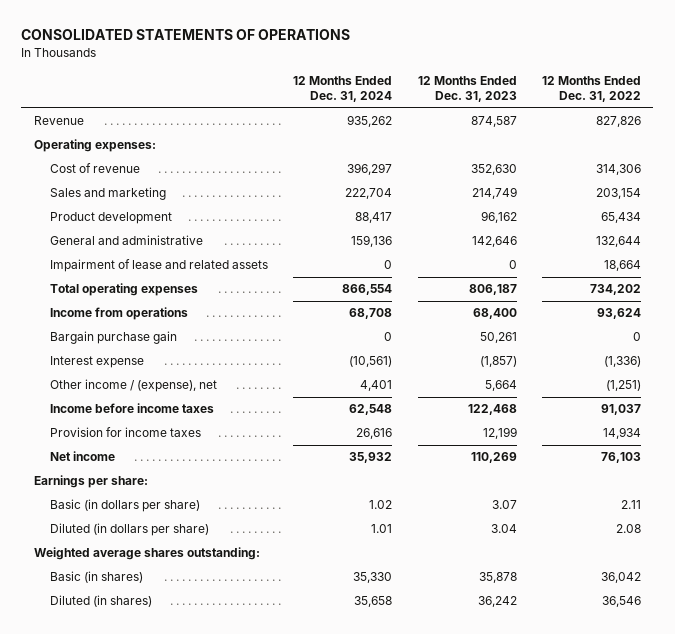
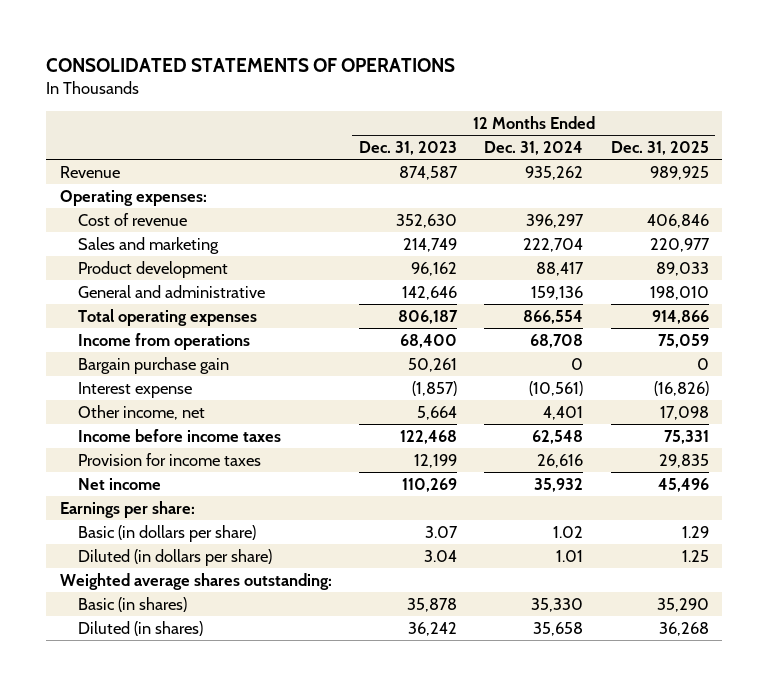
[541,76,641,103] 12 Months Ended Dec. 31, 2022 -> none
none -> [610,141,709,156] Dec. 31, 2025
[49,259,268,273] Impairment of lease and related assets -> none
[49,379,217,393] Other income / (expense), net -> [78,404,206,420] Other income, net

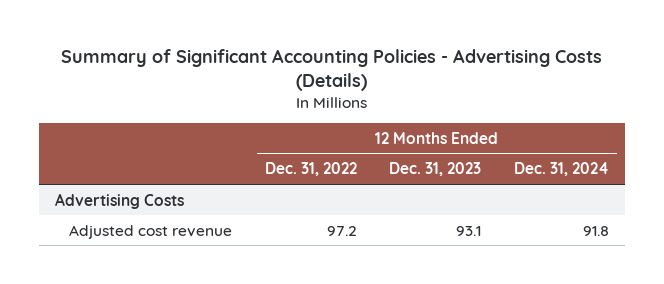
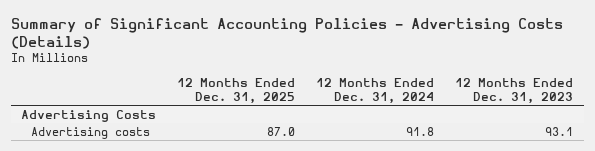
[264,162,357,177] Dec. 31, 2022 -> none
none -> [177,78,296,105] 12 Months Ended Dec. 31, 2025
[69,224,233,239] Adjusted cost revenue -> [31,126,151,139] Advertising costs

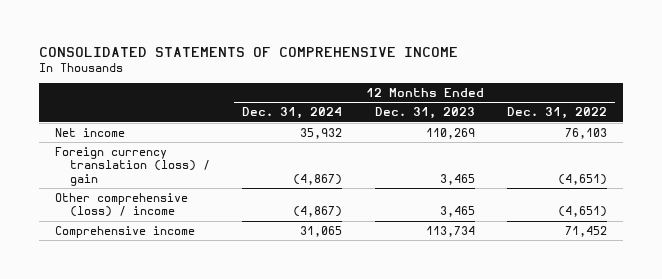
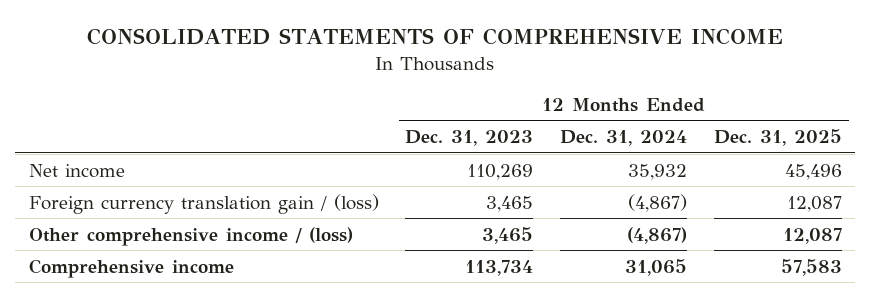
[506,107,607,120] Dec. 31, 2022 -> none
none -> [713,129,842,147] Dec. 31, 2025
[55,146,211,186] Foreign currency translation (loss) / gain -> [28,193,379,214] Foreign currency translation gain / (loss)
[55,192,189,218] Other comprehensive (loss) / income -> [28,226,353,246] Other comprehensive income / (loss)

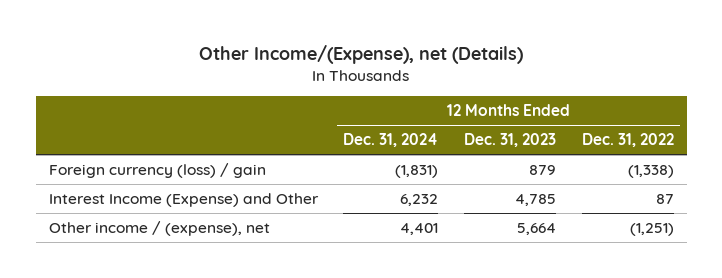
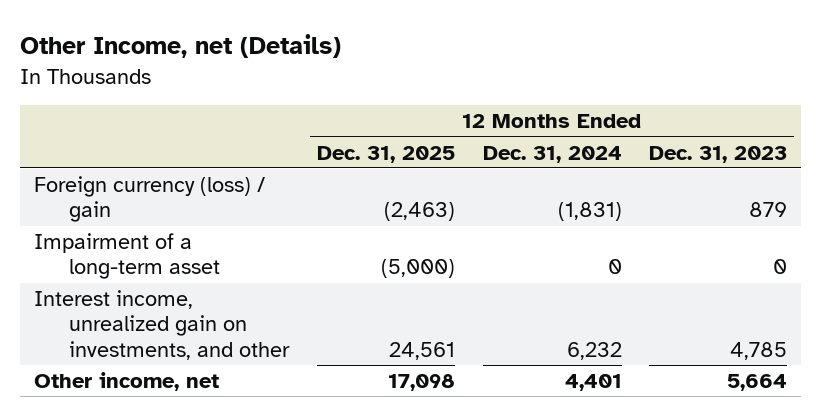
[199,44,524,64] Other Income/(Expense), net (Details) -> [20,34,342,59] Other Income, net (Details)
[581,133,674,148] Dec. 31, 2022 -> none
none -> [316,145,455,163] Dec. 31, 2025
none -> [34,233,221,280] Impairment of a long-term asset
[48,193,319,208] Interest Income (Expense) and Other -> [34,290,291,360] Interest income, unrealized gain on investments, and other
[48,221,270,237] Other income / (expense), net -> [34,372,220,392] Other income, net

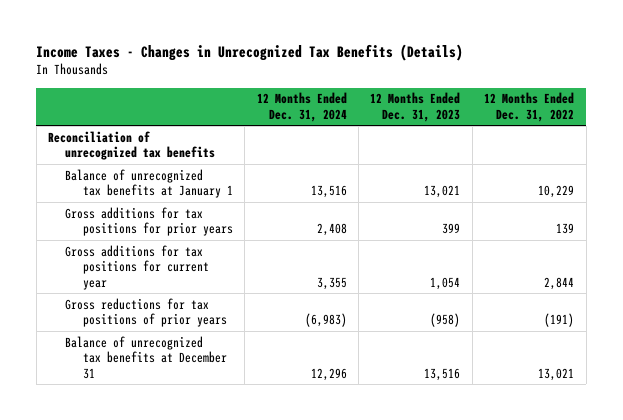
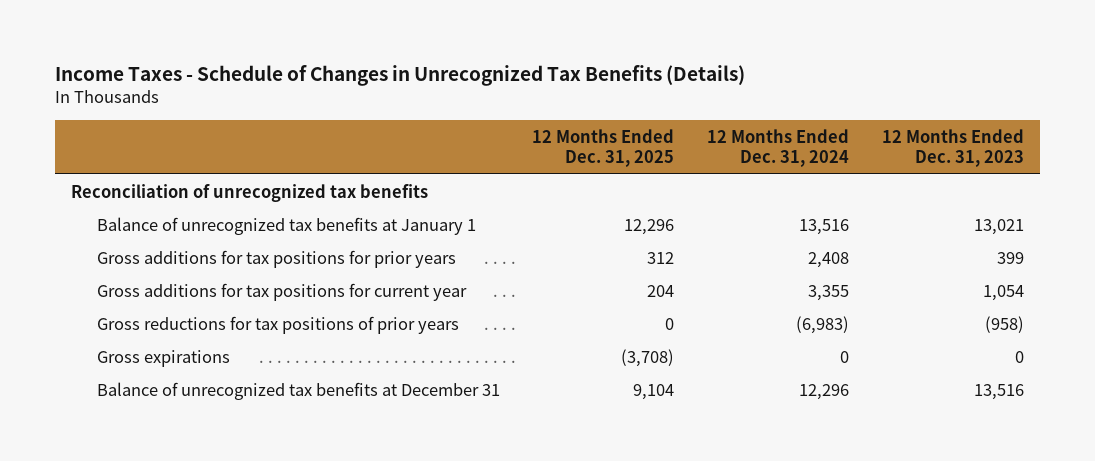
[36,43,464,61] Income Taxes - Changes in Unrecognized Tax Benefits (Details) -> [54,64,745,86] Income Taxes - Schedule of Changes in Unrecognized Tax Benefits (Details)
[484,92,575,122] 12 Months Ended Dec. 31, 2022 -> none
none -> [532,128,675,168] 12 Months Ended Dec. 31, 2025
none -> [96,349,230,367] Gross expirations

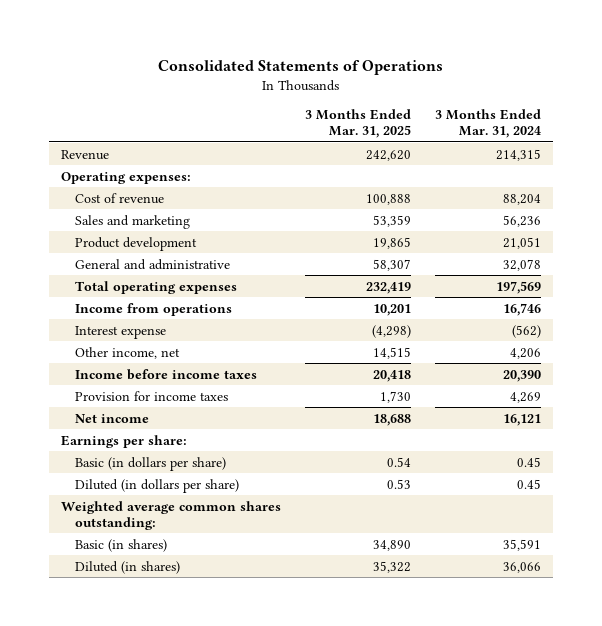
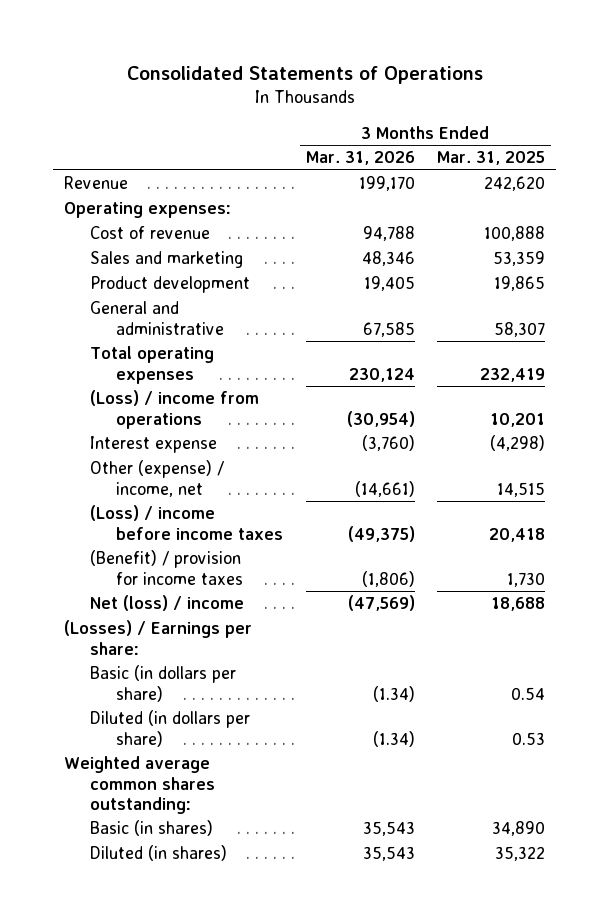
[434,109,541,139] 3 Months Ended Mar. 31, 2024 -> none
none -> [305,151,415,166] Mar. 31, 2026
[75,302,233,316] Income from operations -> [90,390,260,429] (Loss) / income from operations
[75,346,181,359] Other income, net -> [90,460,225,497] Other (expense) / income, net
[75,368,258,380] Income before income taxes -> [90,505,284,540] (Loss) / income before income taxes
[75,390,229,401] Provision for income taxes -> [90,550,244,585] (Benefit) / provision for income taxes
[75,413,150,423] Net income -> [90,595,245,612] Net (loss) / income
[60,434,187,448] Earnings per share: -> [64,620,253,655] (Losses) / Earnings per share:

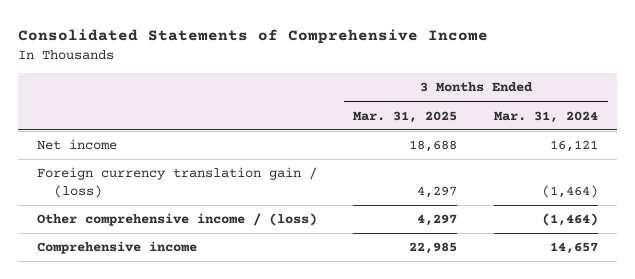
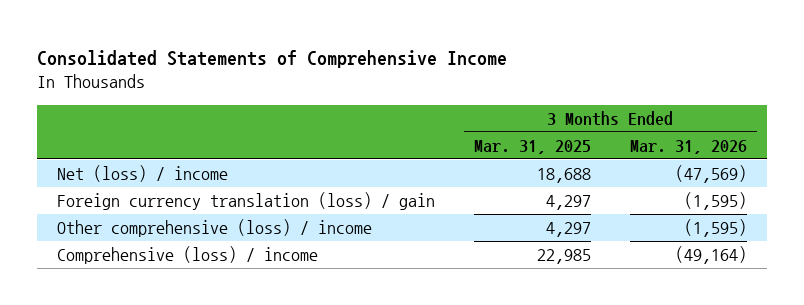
[494,110,599,123] Mar. 31, 2024 -> none
none -> [630,139,748,154] Mar. 31, 2026
[36,139,117,151] Net income -> [56,165,228,183] Net (loss) / income
[36,167,317,198] Foreign currency translation gain / (loss) -> [56,192,435,211] Foreign currency translation (loss) / gain
[36,213,317,227] Other comprehensive income / (loss) -> [56,219,372,238] Other comprehensive (loss) / income
[36,241,197,255] Comprehensive income -> [56,246,318,265] Comprehensive (loss) / income

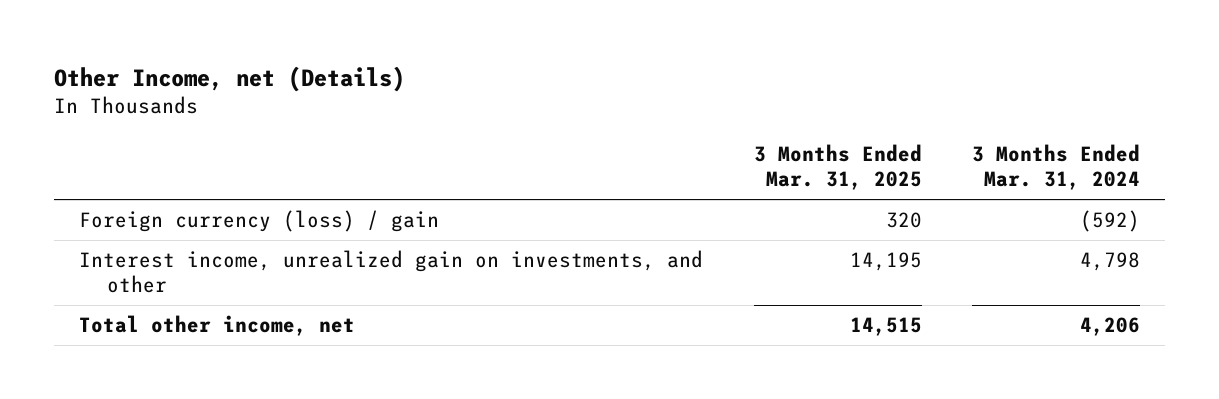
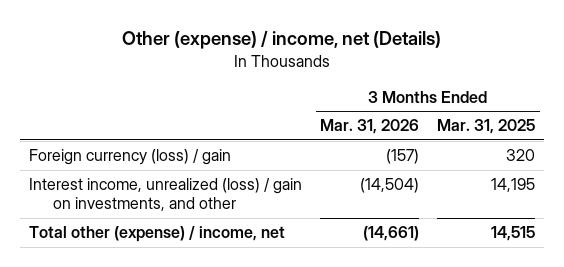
[54,65,406,92] Other Income, net (Details) -> [122,29,442,49] Other (expense) / income, net (Details)
[971,143,1140,191] 3 Months Ended Mar. 31, 2024 -> none
none -> [320,119,420,135] Mar. 31, 2026
[79,250,704,294] Interest income, unrealized gain on investments, and other -> [29,178,303,212] Interest income, unrealized (loss) / gain on investments, and other
[79,315,356,337] Total other income, net -> [29,226,286,243] Total other (expense) / income, net

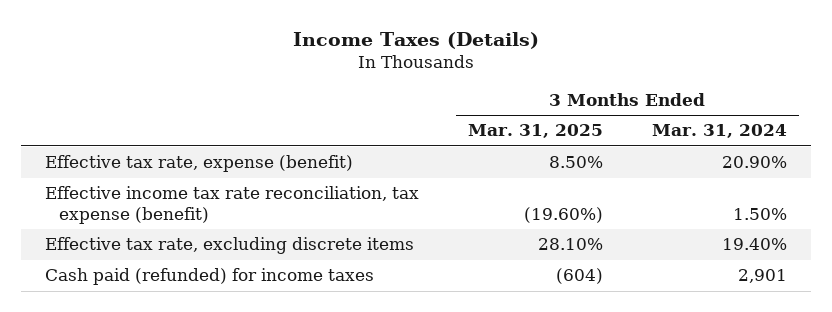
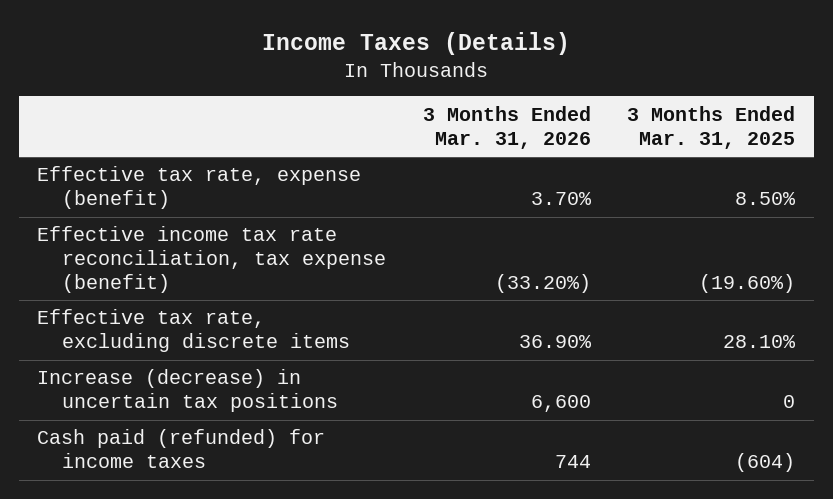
[651,124,787,139] Mar. 31, 2024 -> none
none -> [422,105,591,149] 3 Months Ended Mar. 31, 2026
none -> [37,369,338,413] Increase (decrease) in uncertain tax positions

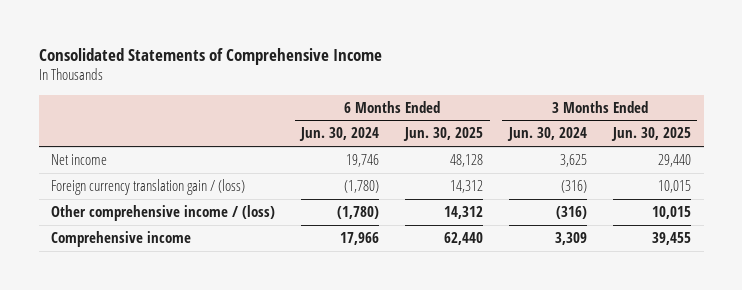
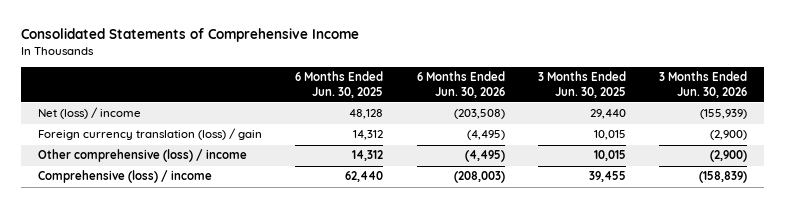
[299,127,380,142] Jun. 30, 2024 -> none
[506,127,587,142] Jun. 30, 2024 -> none
none -> [416,71,505,98] 6 Months Ended Jun. 30, 2026
none -> [659,71,748,98] 3 Months Ended Jun. 30, 2026
[51,153,108,165] Net income -> [37,107,141,120] Net (loss) / income
[51,178,246,195] Foreign currency translation gain / (loss) -> [37,128,262,141] Foreign currency translation (loss) / gain
[51,204,276,221] Other comprehensive income / (loss) -> [37,149,247,163] Other comprehensive (loss) / income
[51,230,192,247] Comprehensive income -> [37,170,212,184] Comprehensive (loss) / income

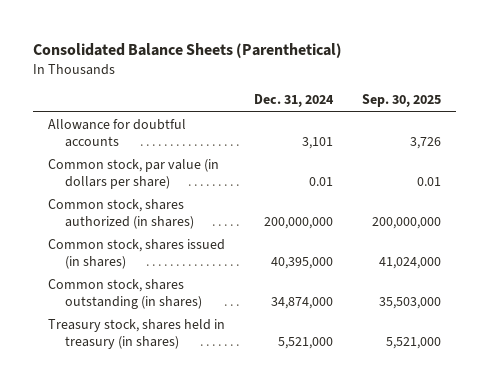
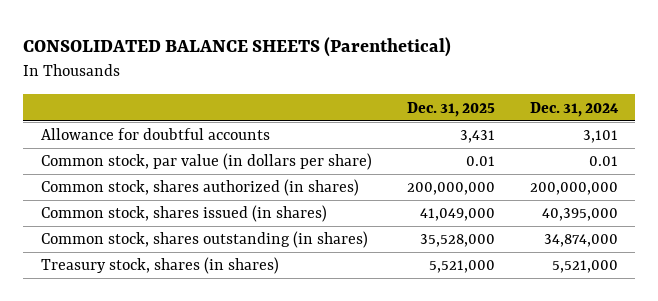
[33,43,343,59] Consolidated Balance Sheets (Parenthetical) -> [23,36,452,57] CONSOLIDATED BALANCE SHEETS (Parenthetical)
[362,94,442,108] Sep. 30, 2025 -> none
none -> [406,101,495,117] Dec. 31, 2025
[47,319,225,350] Treasury stock, shares held in treasury (in shares) -> [40,257,279,275] Treasury stock, shares (in shares)

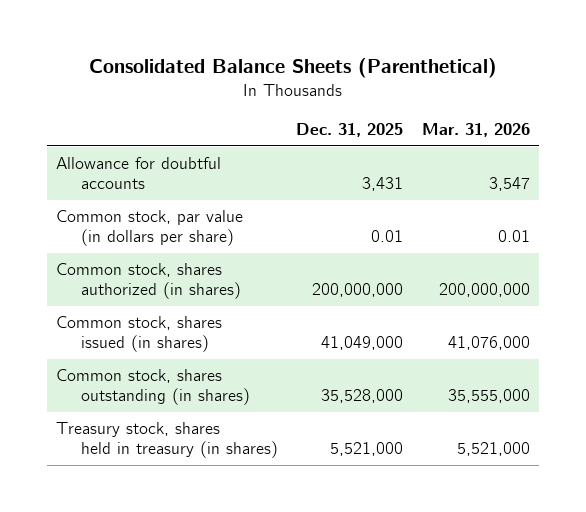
[23,36,452,57] CONSOLIDATED BALANCE SHEETS (Parenthetical) -> [89,58,498,79] Consolidated Balance Sheets (Parenthetical)
[529,101,619,117] Dec. 31, 2024 -> none
none -> [421,123,530,138] Mar. 31, 2026
[40,257,279,275] Treasury stock, shares (in shares) -> [56,422,278,459] Treasury stock, shares held in treasury (in shares)

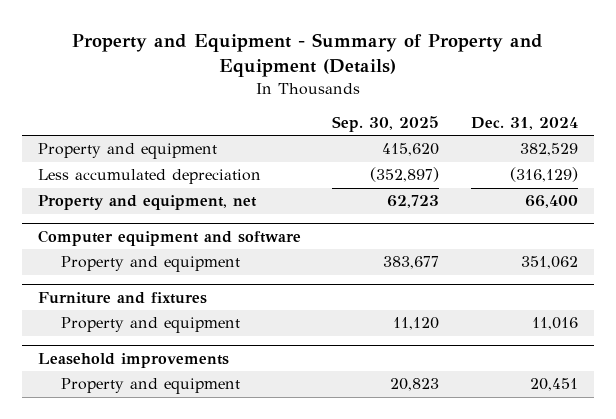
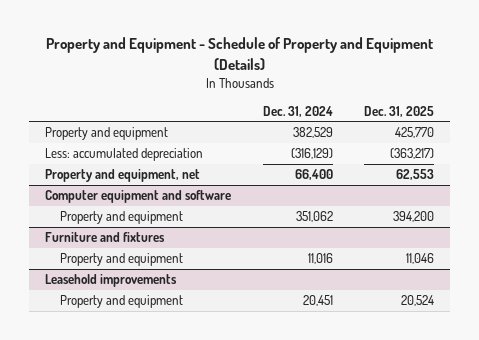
[71,32,543,77] Property and Equipment - Summary of Property and Equipment (Details) -> [45,37,433,70] Property and Equipment - Schedule of Property and Equipment (Details)
[332,115,440,132] Sep. 30, 2025 -> none
none -> [364,105,435,117] Dec. 31, 2025
[37,169,261,185] Less accumulated depreciation -> [44,148,203,162] Less: accumulated depreciation

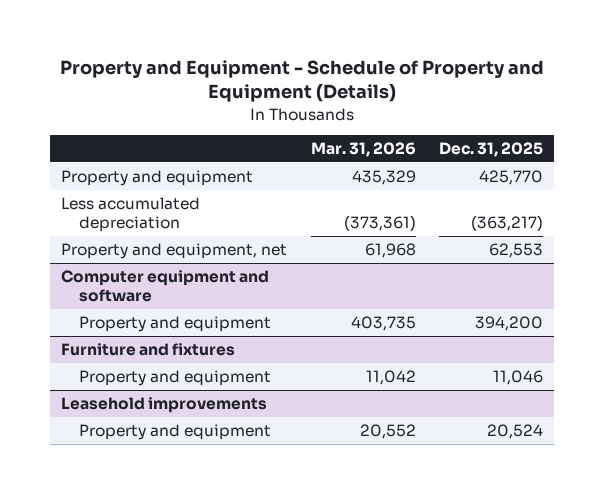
[262,105,333,117] Dec. 31, 2024 -> none
none -> [310,142,416,158] Mar. 31, 2026
[44,148,203,162] Less: accumulated depreciation -> [61,197,201,233] Less accumulated depreciation

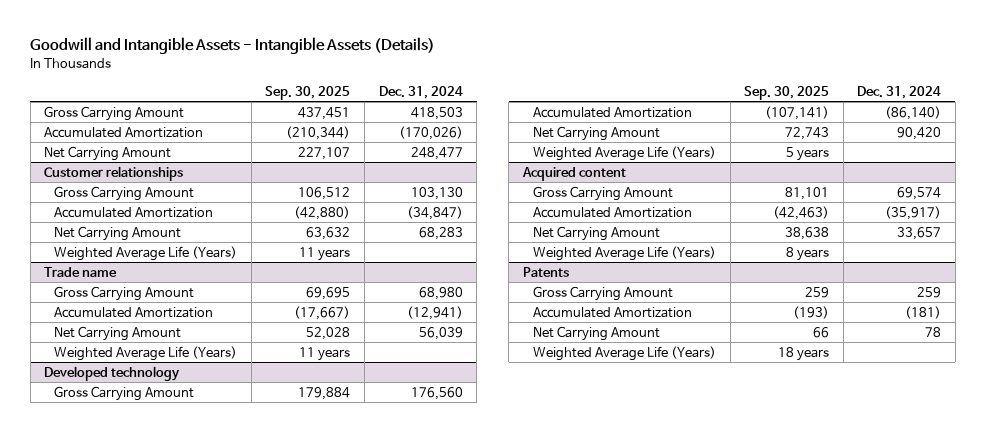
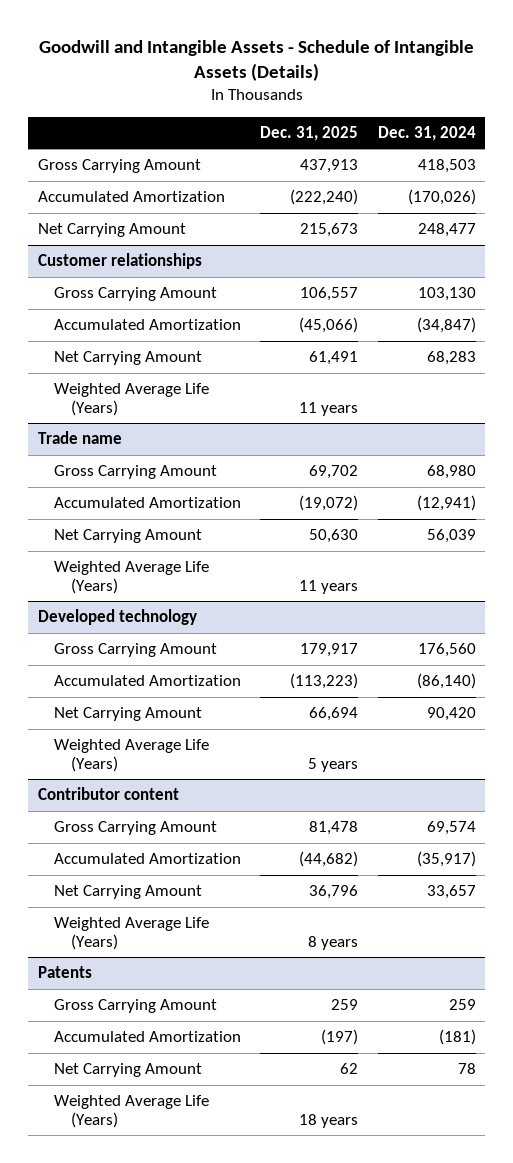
[30,37,436,55] Goodwill and Intangible Assets - Intangible Assets (Details) -> [38,40,474,82] Goodwill and Intangible Assets - Schedule of Intangible Assets (Details)
[265,85,351,100] Sep. 30, 2025 -> none
none -> [260,125,359,141] Dec. 31, 2025
[521,166,626,181] Acquired content -> [37,787,179,801] Contributor content

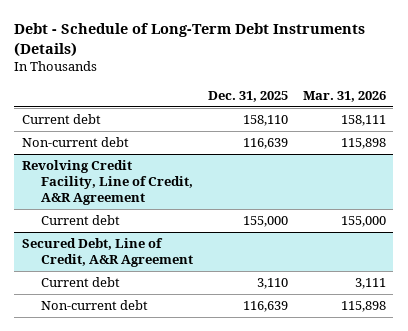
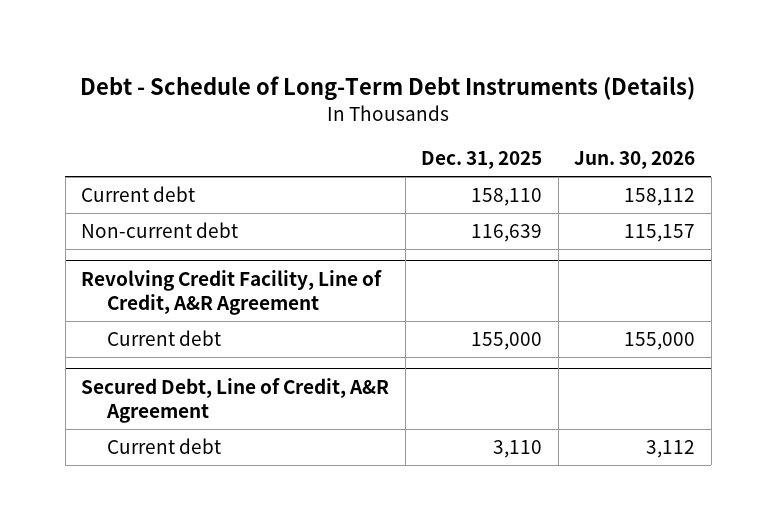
[302,90,386,102] Mar. 31, 2026 -> none
none -> [574,150,696,169] Jun. 30, 2026
[41,300,149,311] Non-current debt -> none

